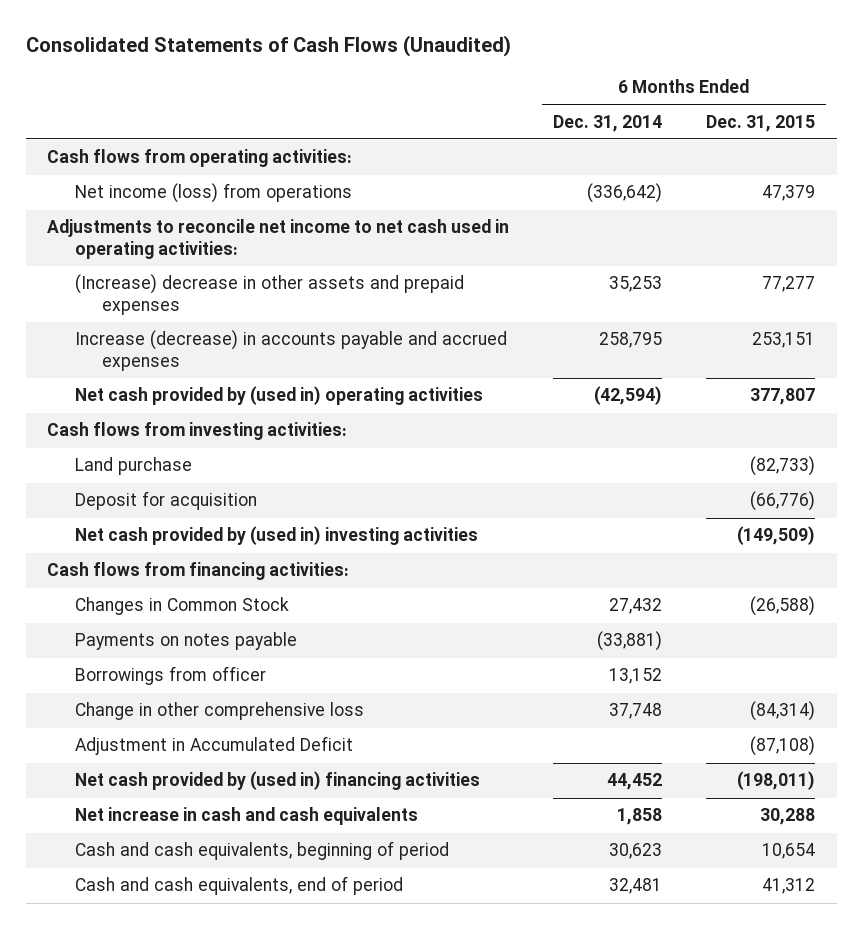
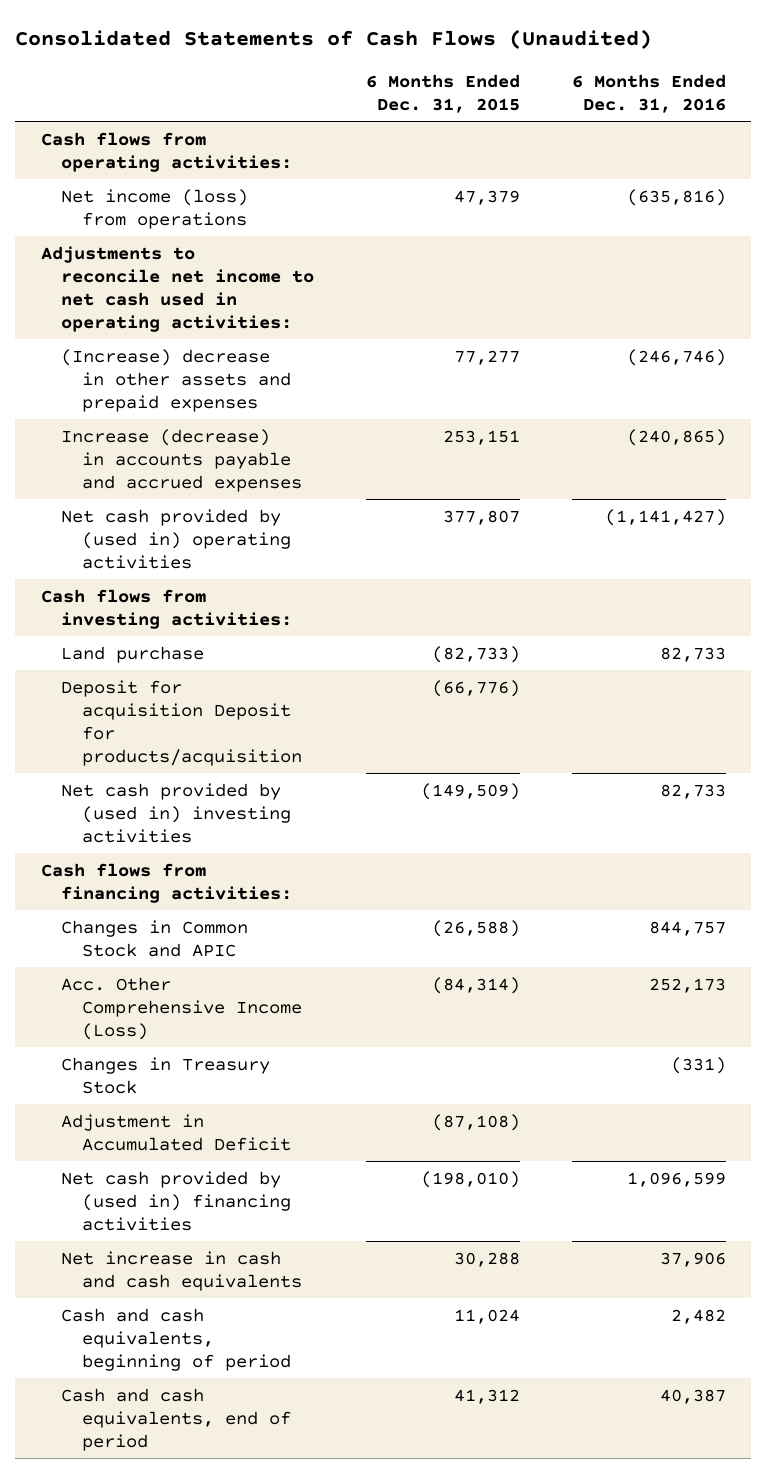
[553,114,663,132] Dec. 31, 2014 -> none
none -> [571,73,726,113] 6 Months Ended Dec. 31, 2016
[74,491,257,511] Deposit for acquisition -> [61,679,302,766] Deposit for acquisition Deposit for products/acquisition
[74,632,297,651] Payments on notes payable -> none
[74,666,266,686] Borrowings from officer -> none
[74,597,289,616] Changes in Common Stock -> [61,919,249,957] Changes in Common Stock and APIC
[74,702,364,721] Change in other comprehensive loss -> [61,976,302,1040] Acc. Other Comprehensive Income (Loss)
none -> [61,1056,271,1094] Changes in Treasury Stock
[737,771,816,791] (198,011) -> [421,1170,521,1188] (198,010)
[762,843,816,860] 10,654 -> [454,1308,521,1324] 11,024

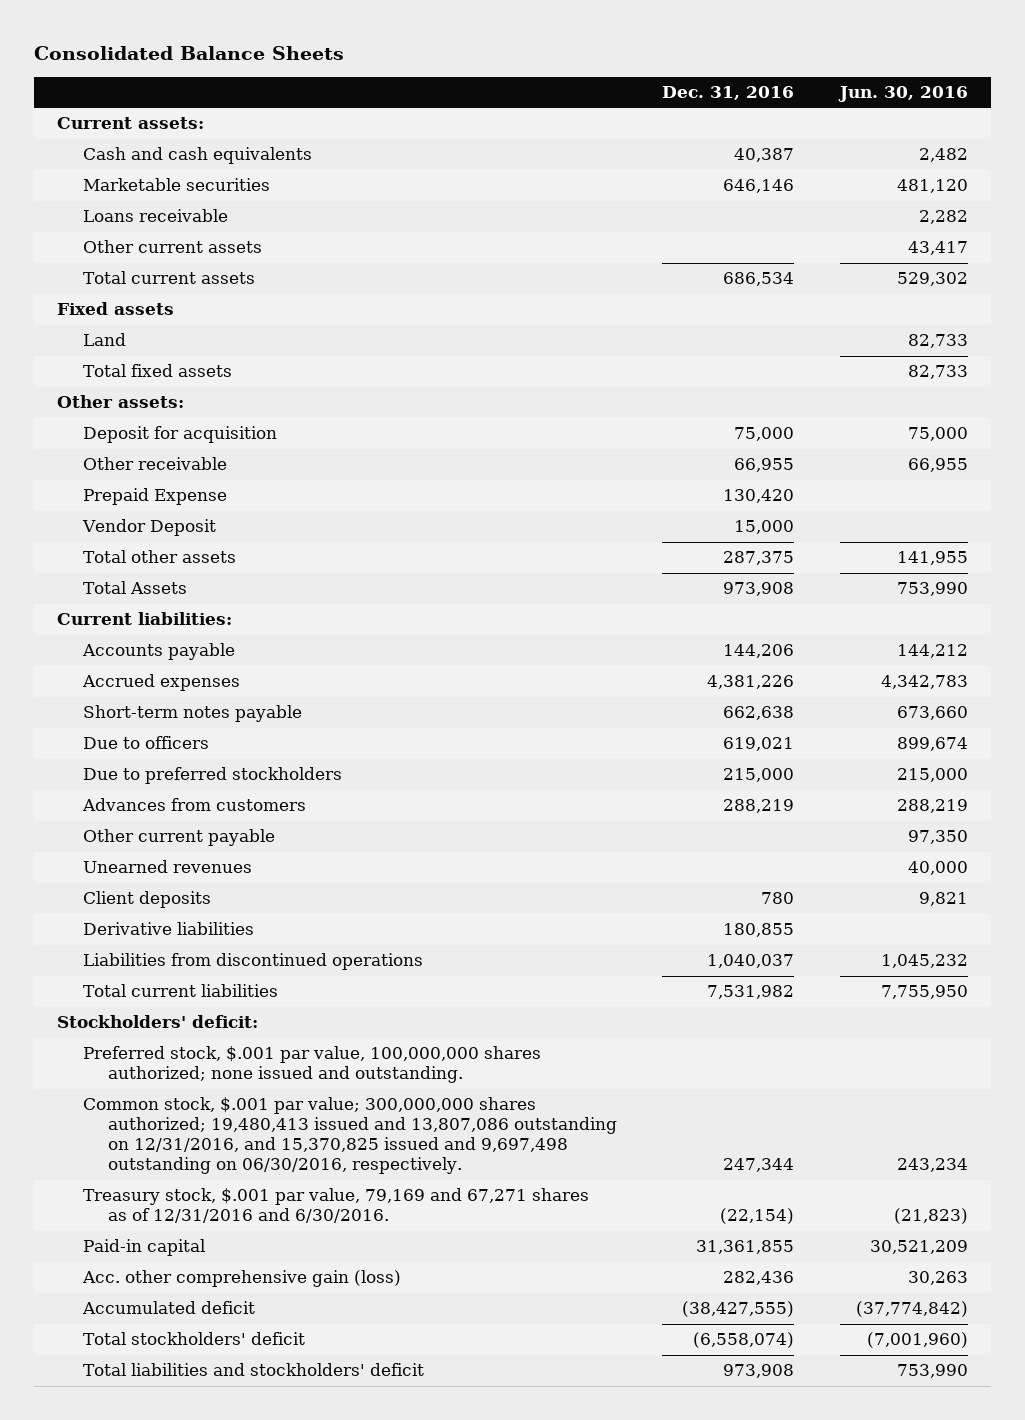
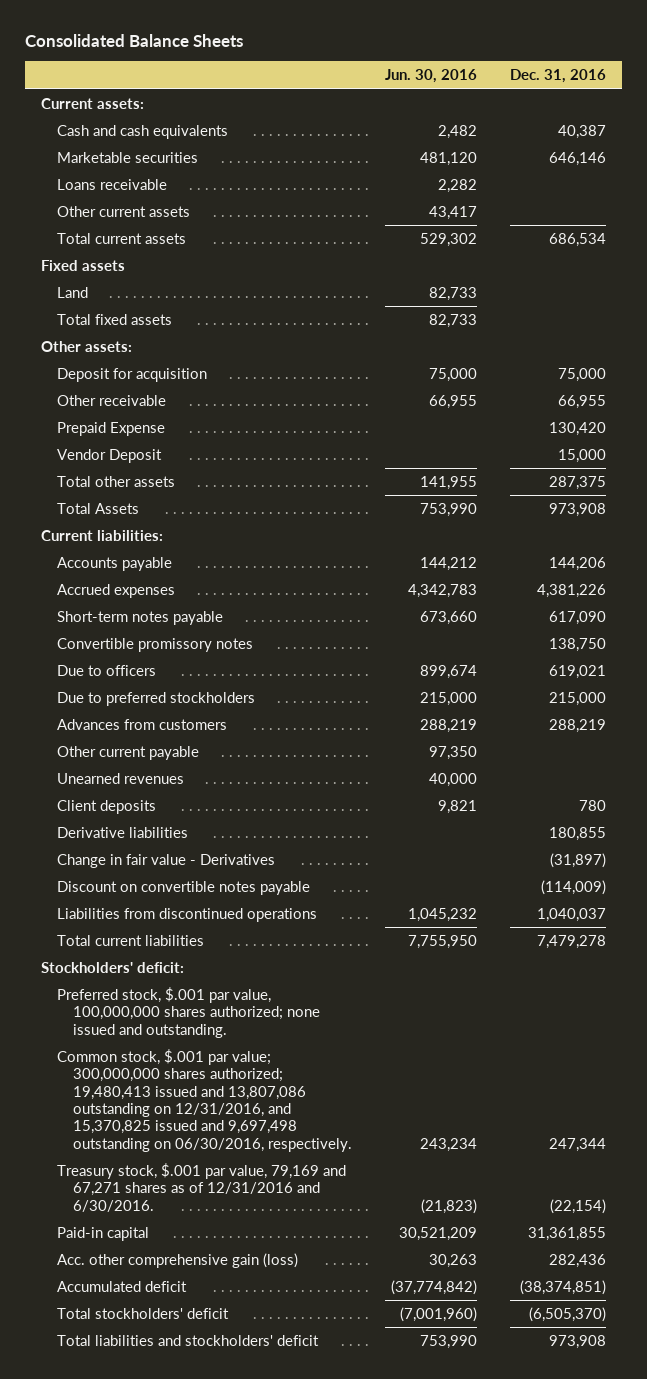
[723,706,795,721] 662,638 -> [548,610,606,625] 617,090
none -> [57,637,254,652] Convertible promissory notes
none -> [57,853,276,868] Change in fair value - Derivatives
none -> [57,880,311,895] Discount on convertible notes payable
[707,985,795,1000] 7,531,982 -> [536,934,606,949] 7,479,278
[682,1301,795,1318] (38,427,555) -> [519,1279,606,1295] (38,374,851)
[693,1332,795,1349] (6,558,074) -> [528,1306,606,1322] (6,505,370)

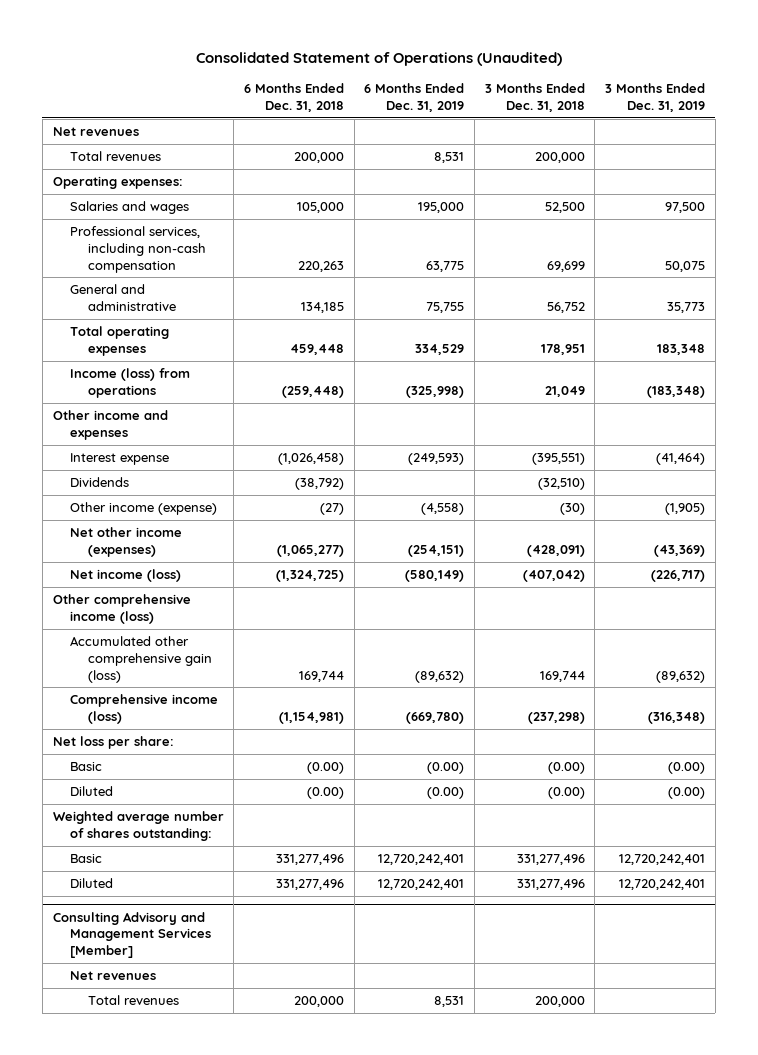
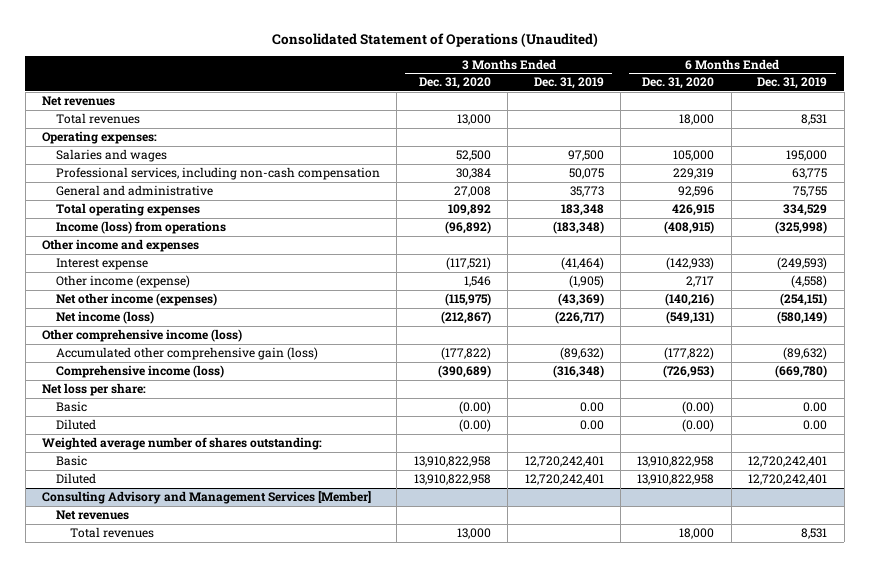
[243,83,344,112] 6 Months Ended Dec. 31, 2018 -> none
[484,83,585,112] 3 Months Ended Dec. 31, 2018 -> none
none -> [418,77,491,90] Dec. 31, 2020
none -> [642,77,715,90] Dec. 31, 2020
[70,477,130,488] Dividends -> none
[427,762,465,775] (0.00) -> [803,402,828,413] 0.00
[668,762,706,775] (0.00) -> [579,402,604,413] 0.00
[427,787,465,800] (0.00) -> [803,420,828,431] 0.00
[668,787,706,800] (0.00) -> [579,420,604,431] 0.00

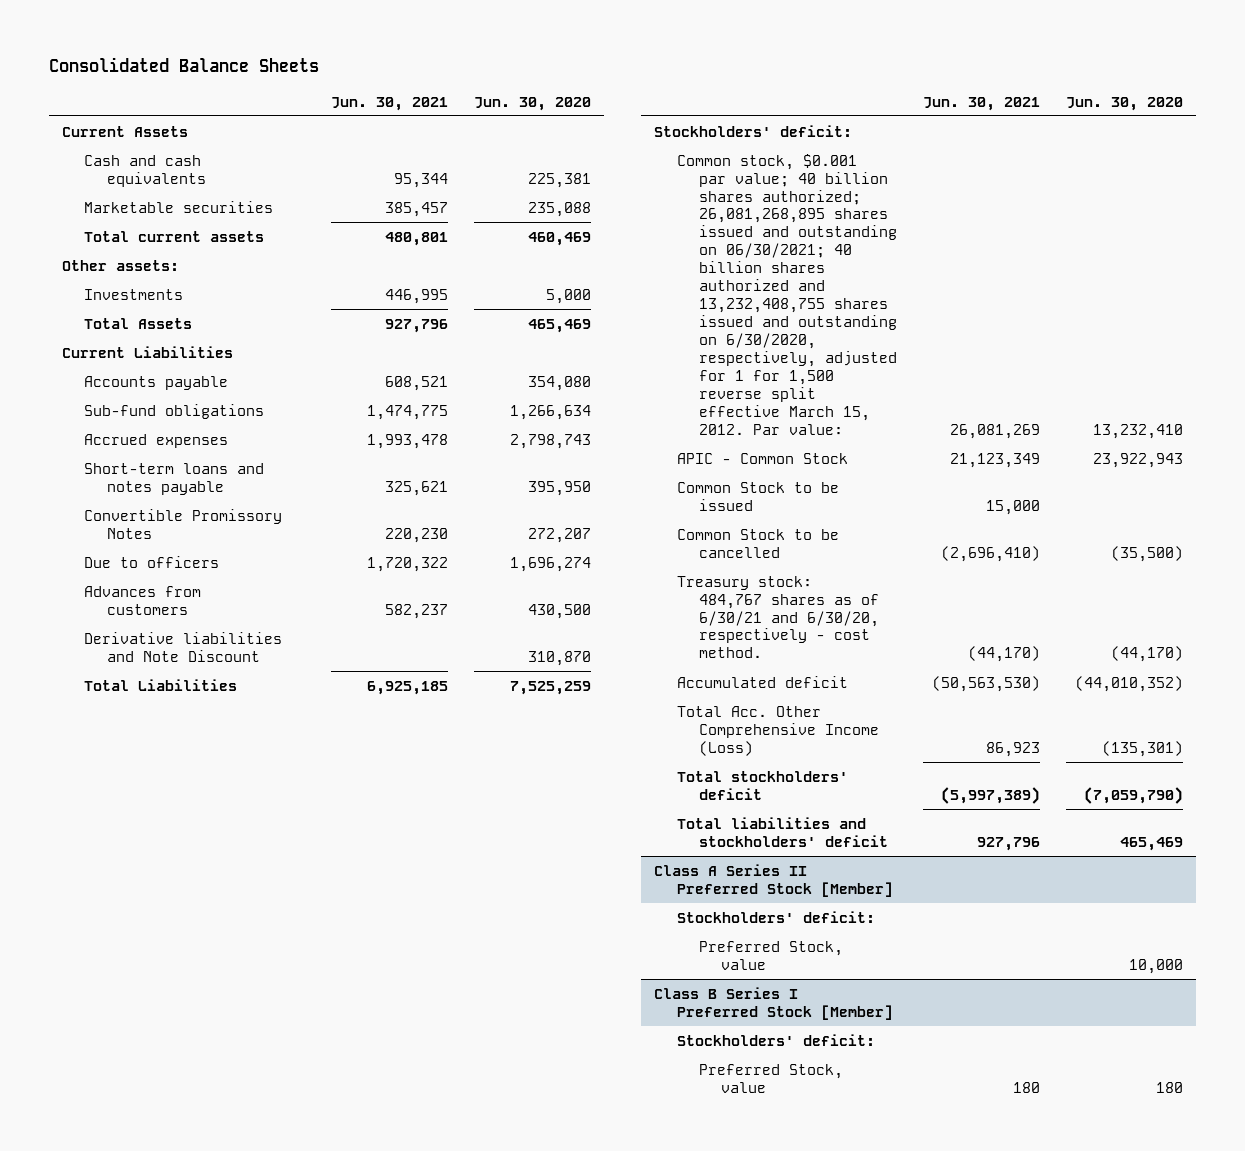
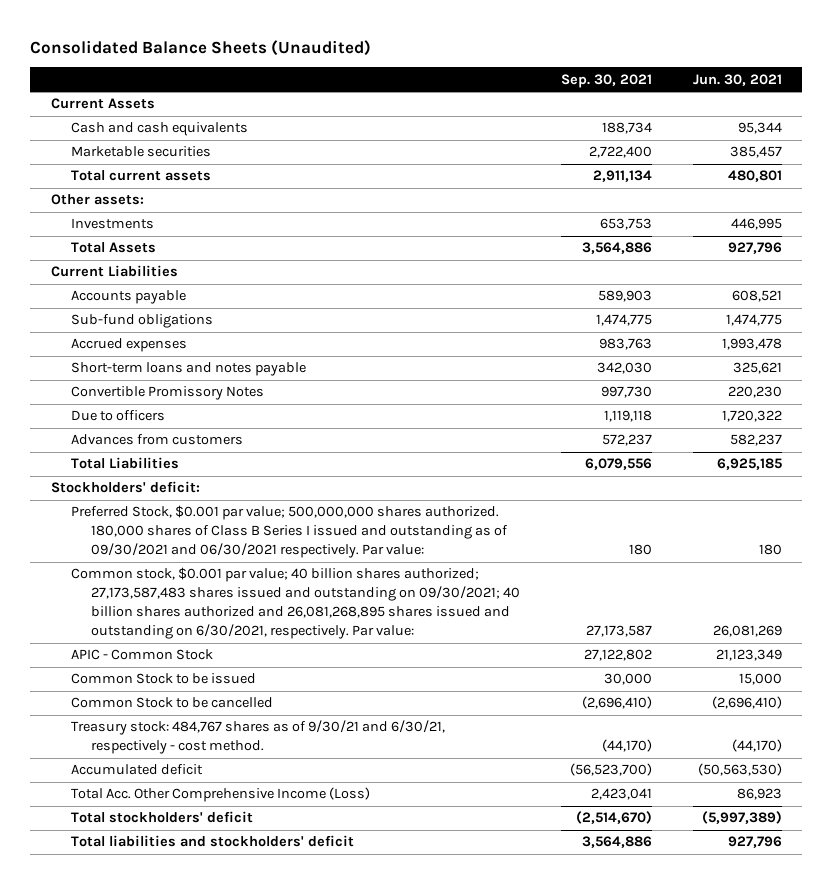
[49,57,320,73] Consolidated Balance Sheets -> [30,39,372,56] Consolidated Balance Sheets (Unaudited)
[474,96,592,111] Jun. 30, 2020 -> none
none -> [560,73,652,88] Sep. 30, 2021
[84,631,283,662] Derivative liabilities and Note Discount -> none
none -> [70,505,509,559] Preferred Stock, $0.001 par value; 500,000,000 shares authorized. 180,000 shares of Class B Series I issued and outstanding as of 09/30/2021 and 06/30/2021 respectively. Par value:
[676,153,897,436] Common stock, $0.001 par value; 40 billion shares authorized; 26,081,268,895 shares issued and outstanding on 06/30/2021; 40 billion shares authorized and 13,232,408,755 shares issued and outstanding on 6/30/2020, respectively, adjusted for 1 for 1,500 reverse split effective March 15, 2012. Par value: -> [70,567,521,640] Common stock, $0.001 par value; 40 billion shares authorized; 27,173,587,483 shares issued and outstanding on 09/30/2021; 40 billion shares authorized and 26,081,268,895 shares issued and outstanding on 6/30/2021, respectively. Par value:
[676,575,879,659] Treasury stock: 484,767 shares as of 6/30/21 and 6/30/20, respectively - cost method. -> [70,720,445,755] Treasury stock: 484,767 shares as of 9/30/21 and 6/30/21, respectively - cost method.
[654,863,893,897] Class A Series II Preferred Stock [Member] -> none
[676,910,875,923] Stockholders' deficit: -> none
[698,940,843,970] Preferred Stock, value -> none
[654,986,893,1020] Class B Series I Preferred Stock [Member] -> none
[676,1033,875,1046] Stockholders' deficit: -> none
[698,1063,843,1093] Preferred Stock, value -> none

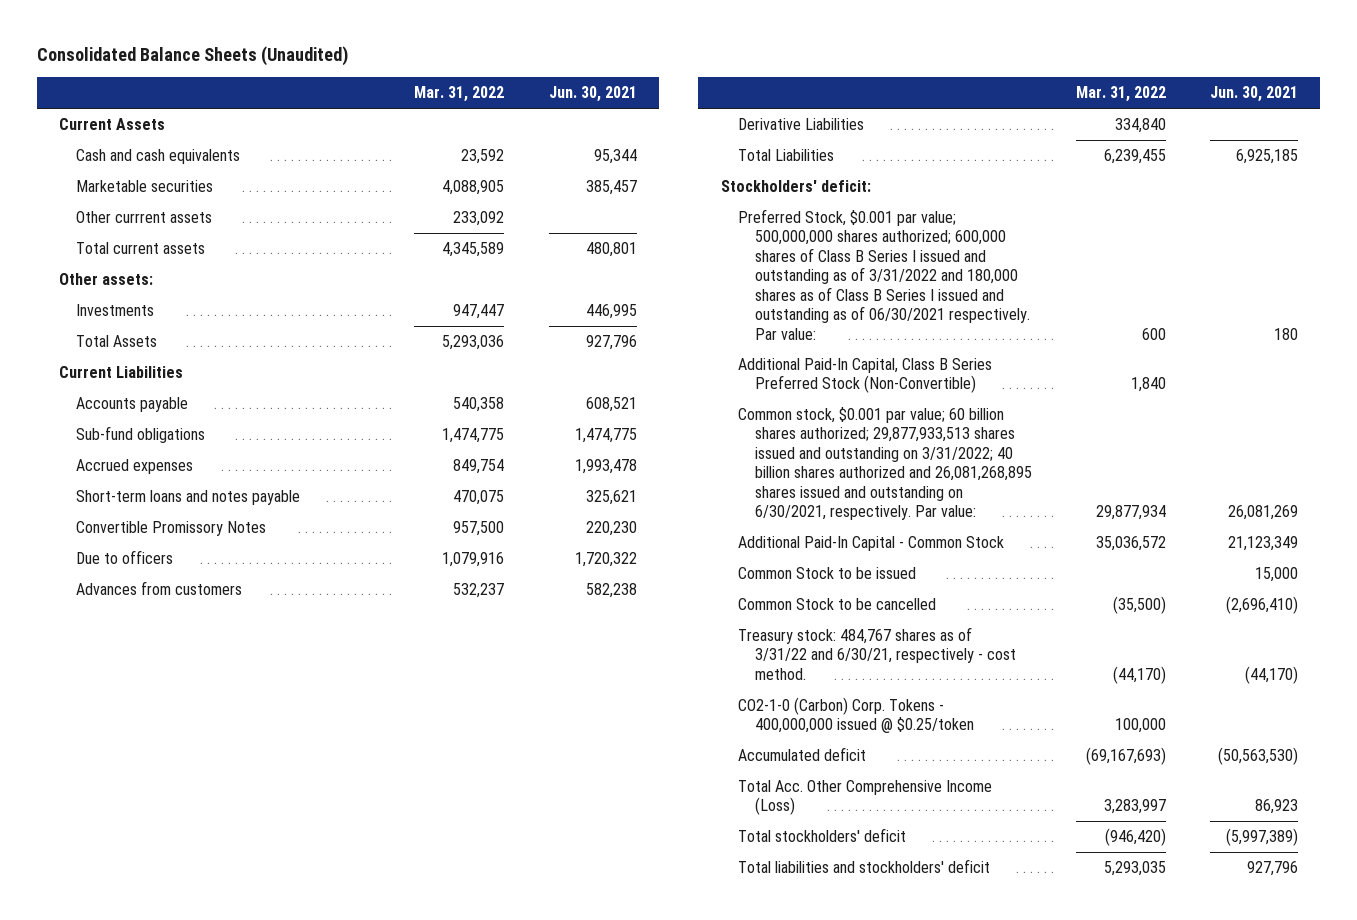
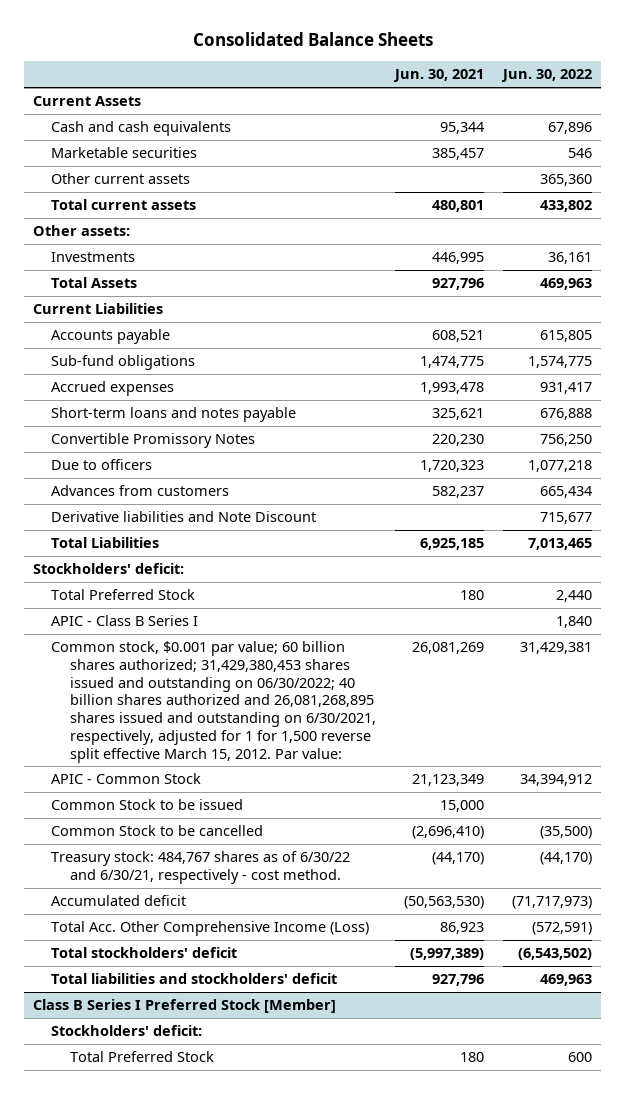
[36,46,348,67] Consolidated Balance Sheets (Unaudited) -> [192,32,433,47] Consolidated Balance Sheets
[414,86,505,103] Mar. 31, 2022 -> none
none -> [500,69,592,83] Jun. 30, 2022
[76,210,213,223] Other currrent assets -> [51,173,191,185] Other current assets
[574,551,637,567] 1,720,322 -> [419,460,484,473] 1,720,323
[585,582,637,598] 582,238 -> [431,486,484,499] 582,237
[737,117,864,130] Derivative Liabilities -> [51,511,317,523] Derivative liabilities and Note Discount
[737,208,1030,340] Preferred Stock, $0.001 par value; 500,000,000 shares authorized; 600,000 shares of Class B Series I issued and outstanding as of 3/31/2022 and 180,000 shares as of Class B Series I issued and outstanding as of 06/30/2021 respectively. Par value: -> [51,589,196,601] Total Preferred Stock
[737,357,992,394] Additional Paid-In Capital, Class B Series Preferred Stock (Non-Convertible) -> [51,615,199,627] APIC - Class B Series I
[737,406,1032,521] Common stock, $0.001 par value; 60 billion shares authorized; 29,877,933,513 shares issued and outstanding on 3/31/2022; 40 billion shares authorized and 26,081,268,895 shares issued and outstanding on 6/30/2021, respectively. Par value: -> [51,641,376,763] Common stock, $0.001 par value; 60 billion shares authorized; 31,429,380,453 shares issued and outstanding on 06/30/2022; 40 billion shares authorized and 26,081,268,895 shares issued and outstanding on 6/30/2021, respectively, adjusted for 1 for 1,500 reverse split effective March 15, 2012. Par value:
[737,535,1004,551] Additional Paid-In Capital - Common Stock -> [51,773,202,785] APIC - Common Stock
[737,696,974,734] CO2-1-0 (Carbon) Corp. Tokens - 400,000,000 issued @ $0.25/token -> none
[737,626,1016,680] Treasury stock: 484,767 shares as of 3/31/22 and 6/30/21, respectively - cost method. -> [51,851,351,885] Treasury stock: 484,767 shares as of 6/30/22 and 6/30/21, respectively - cost method.
none -> [33,999,337,1014] Class B Series I Preferred Stock [Member]
none -> [51,1025,203,1037] Stockholders' deficit:
none -> [69,1051,214,1063] Total Preferred Stock

